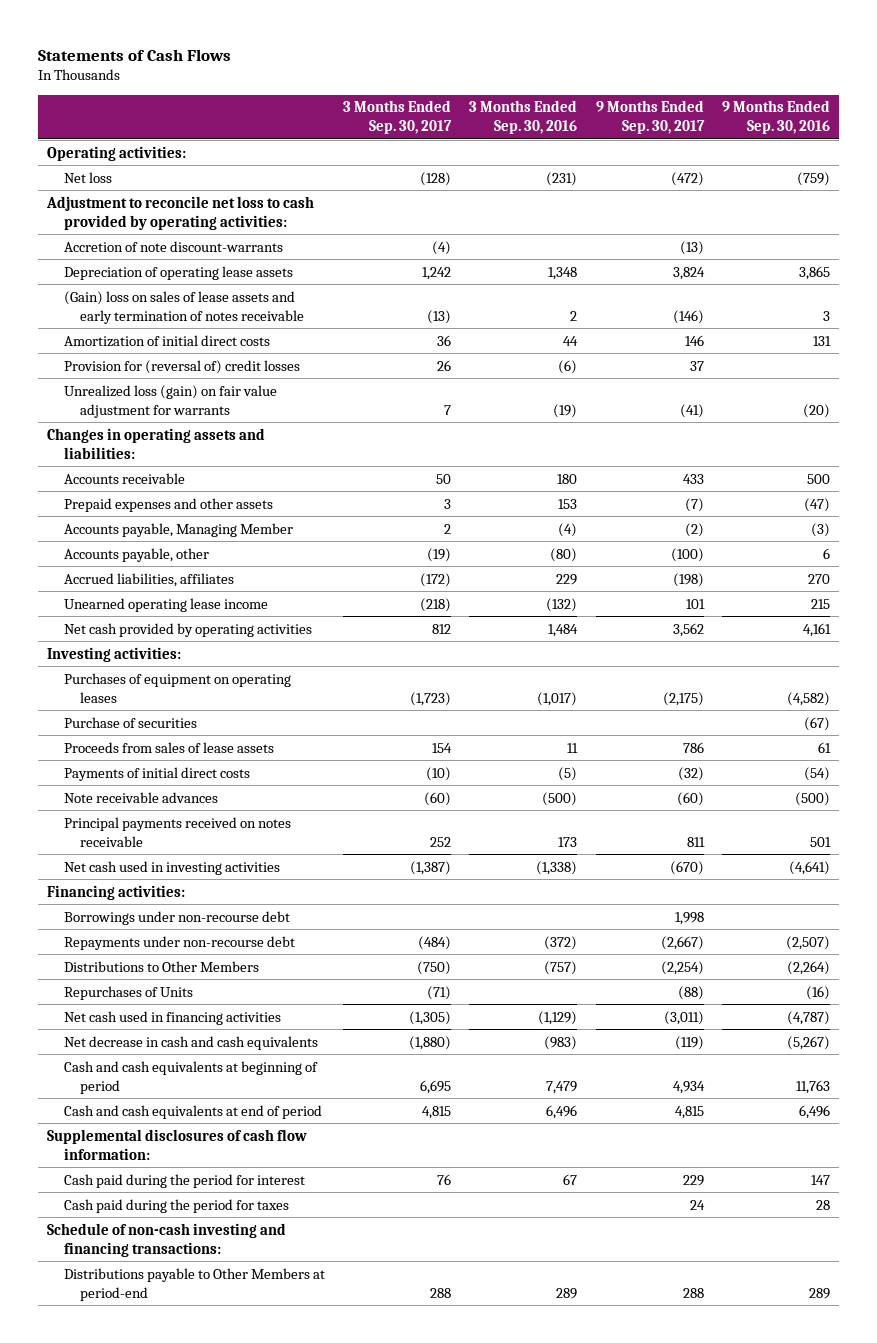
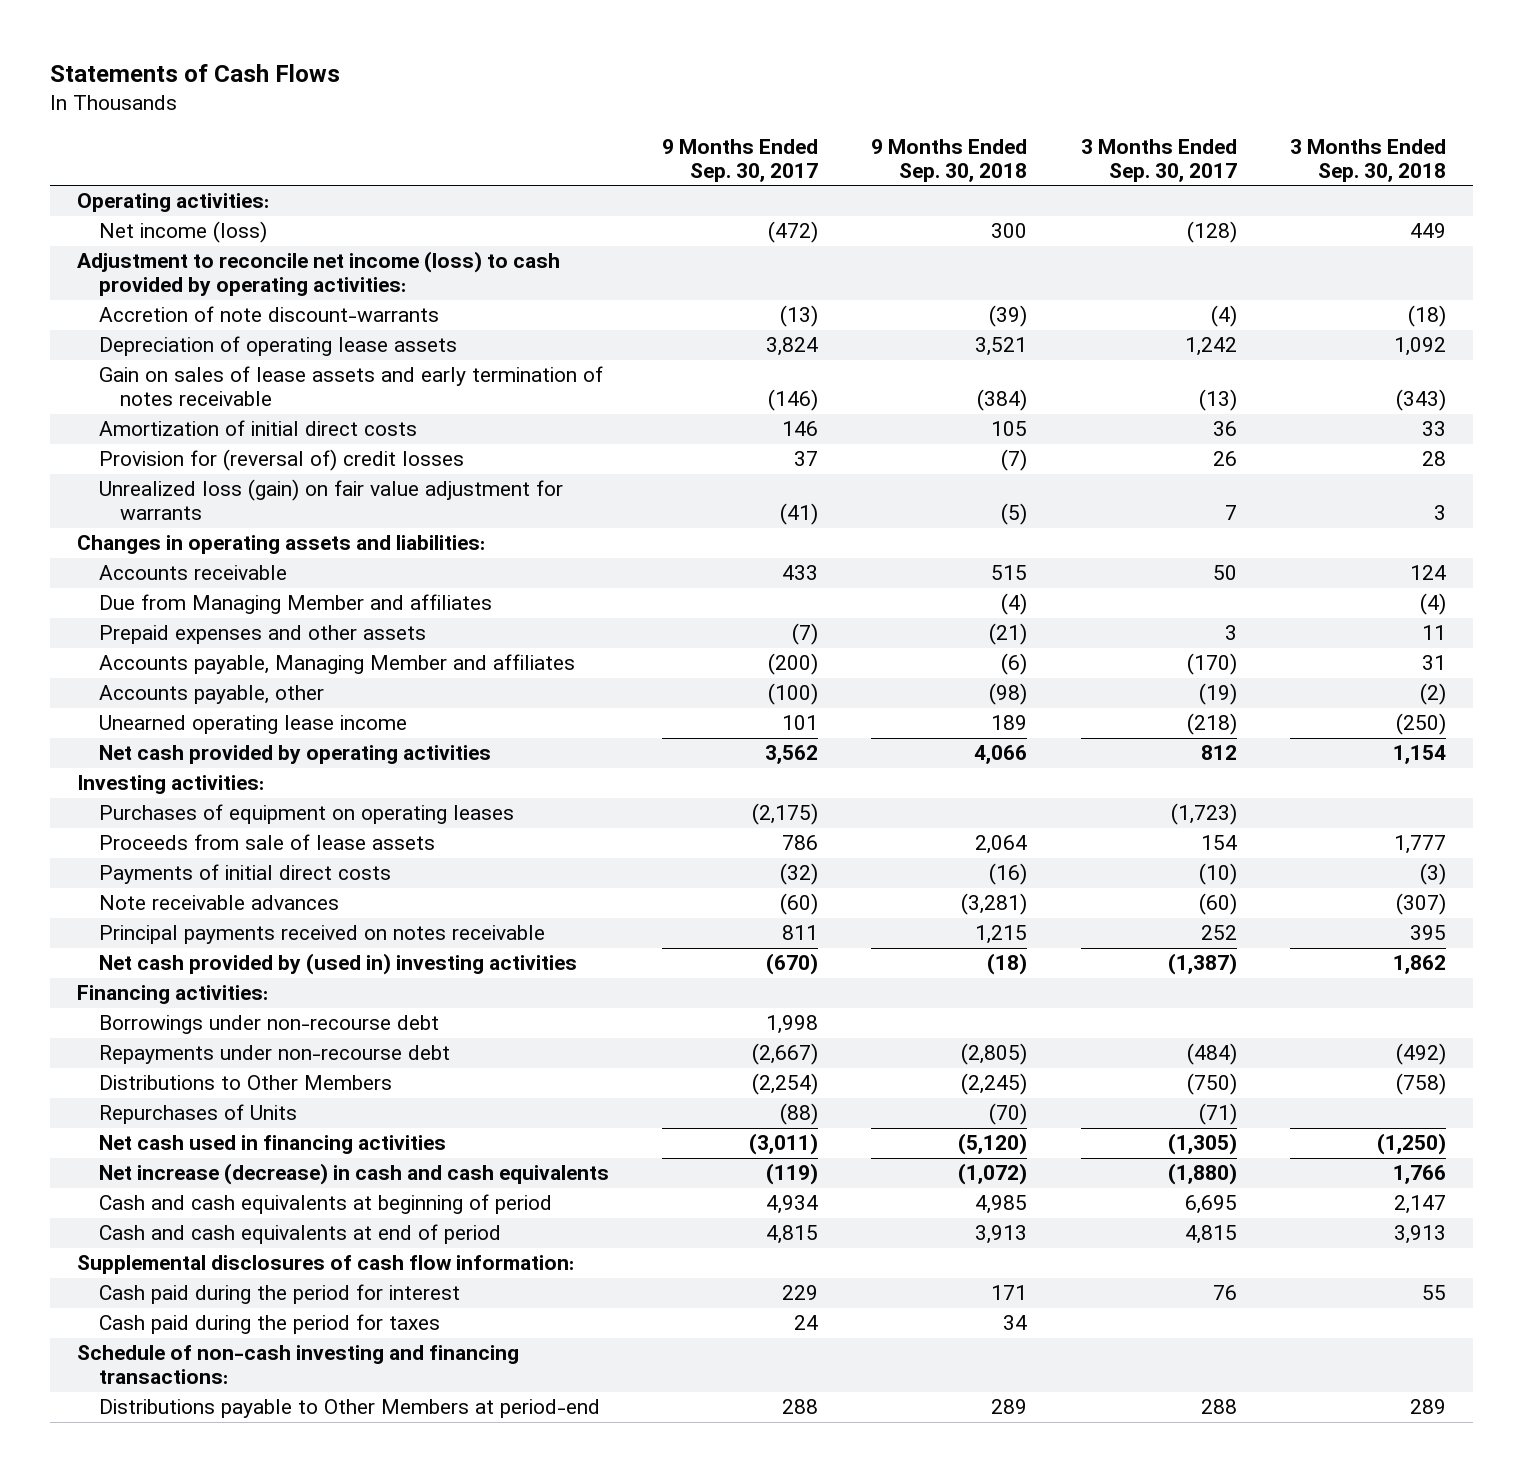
[469,100,578,135] 3 Months Ended Sep. 30, 2016 -> none
[722,100,831,135] 9 Months Ended Sep. 30, 2016 -> none
none -> [871,138,1028,182] 9 Months Ended Sep. 30, 2018
none -> [1290,138,1447,182] 3 Months Ended Sep. 30, 2018
[63,171,112,183] Net loss -> [98,221,267,244] Net income (loss)
[46,195,315,230] Adjustment to reconcile net loss to cash provided by operating activities: -> [76,251,560,297] Adjustment to reconcile net income (loss) to cash provided by operating activities:
[63,290,305,324] (Gain) loss on sales of lease assets and early termination of notes receivable -> [98,366,603,407] Gain on sales of lease assets and early termination of notes receivable
none -> [98,594,492,615] Due from Managing Member and affiliates
[63,522,293,537] Accounts payable, Managing Member -> [98,654,575,675] Accounts payable, Managing Member and affiliates
[444,523,452,534] 2 -> [1186,653,1237,676] (170)
[684,522,704,537] (2) -> [767,653,818,676] (200)
[63,572,234,587] Accrued liabilities, affiliates -> none
[63,716,197,728] Purchase of securities -> none
[63,741,274,753] Proceeds from sales of lease assets -> [98,834,435,851] Proceeds from sale of lease assets
[63,860,280,875] Net cash used in investing activities -> [98,953,577,976] Net cash provided by (used in) investing activities
[63,1035,318,1050] Net decrease in cash and cash equivalents -> [98,1163,609,1186] Net increase (decrease) in cash and cash equivalents

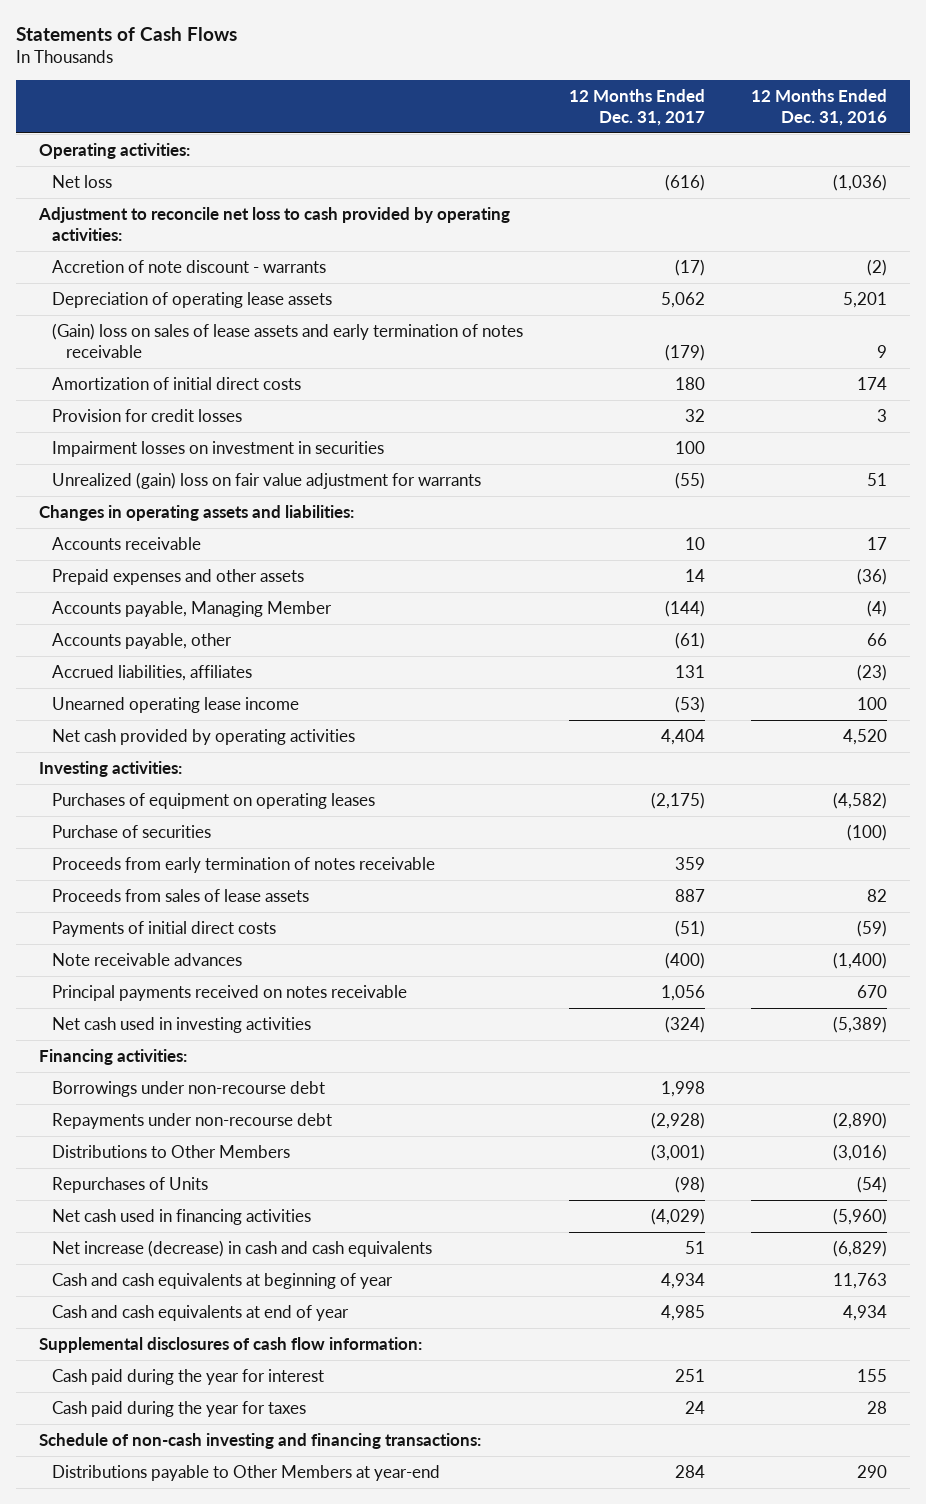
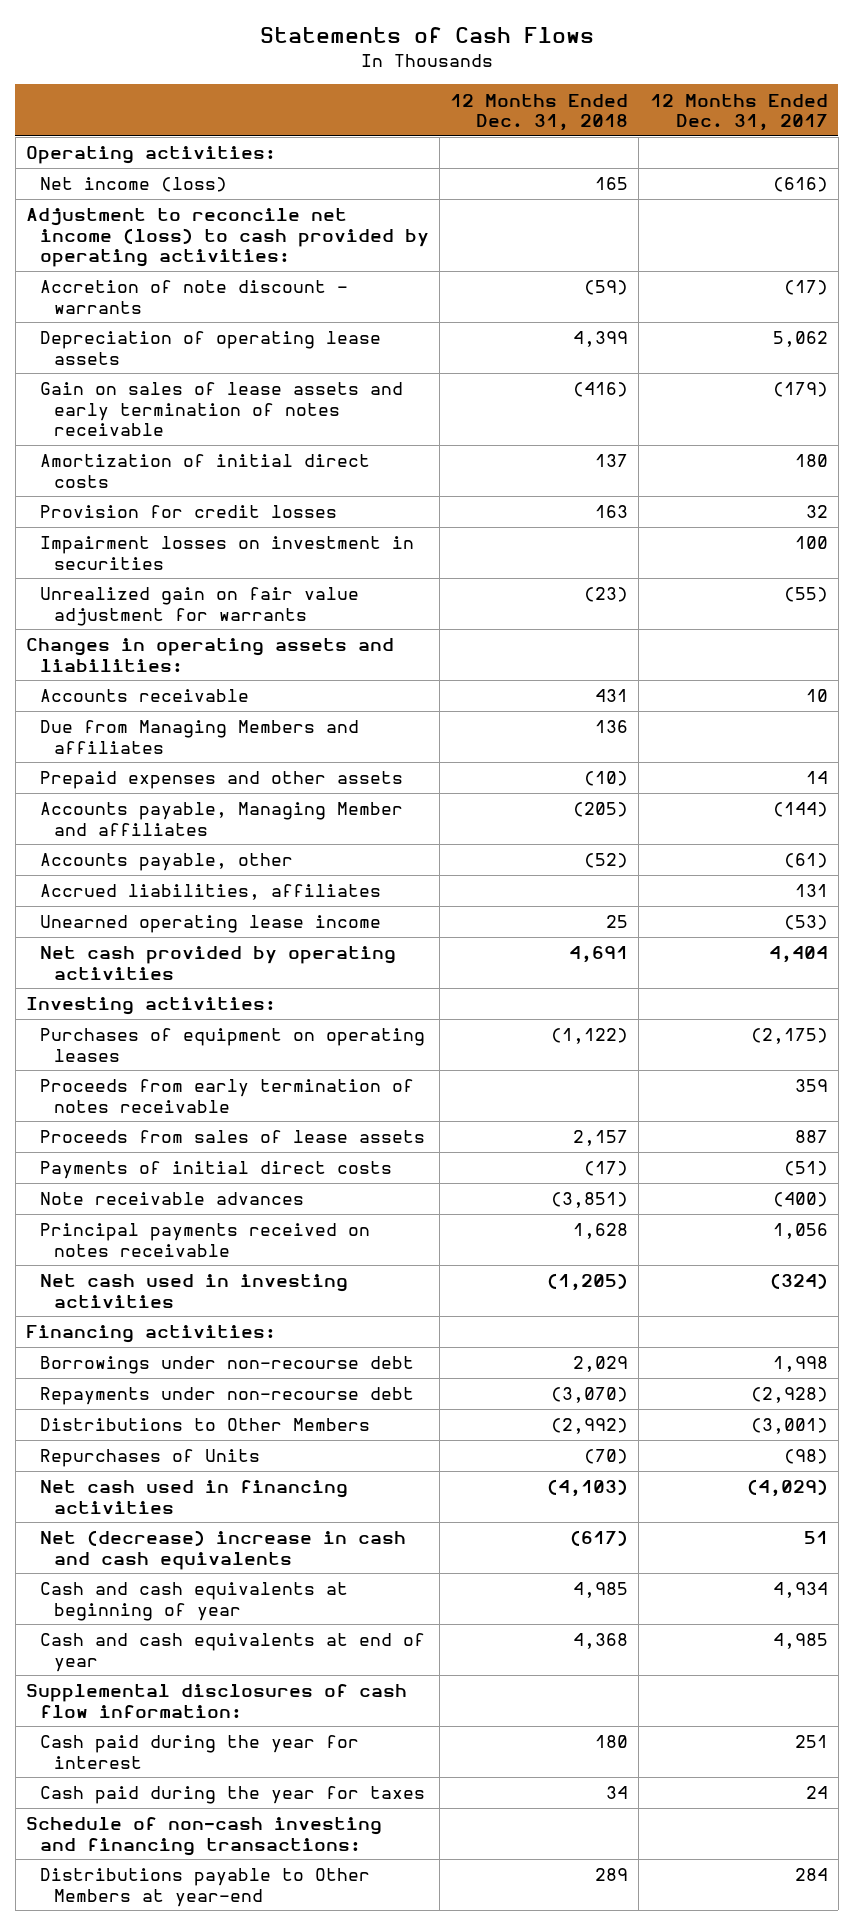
[751,88,888,126] 12 Months Ended Dec. 31, 2016 -> none
none -> [450,93,629,132] 12 Months Ended Dec. 31, 2018
[52,174,113,188] Net loss -> [40,177,228,193] Net income (loss)
[37,206,510,241] Adjustment to reconcile net loss to cash provided by operating activities: -> [25,208,430,268] Adjustment to reconcile net income (loss) to cash provided by operating activities:
[52,322,524,358] (Gain) loss on sales of lease assets and early termination of notes receivable -> [40,382,404,437] Gain on sales of lease assets and early termination of notes receivable
[52,471,482,489] Unrealized (gain) loss on fair value adjustment for warrants -> [40,587,360,626] Unrealized gain on fair value adjustment for warrants
none -> [40,720,360,754] Due from Managing Members and affiliates
[52,600,333,617] Accounts payable, Managing Member -> [40,802,404,836] Accounts payable, Managing Member and affiliates
[52,824,212,838] Purchase of securities -> none
[52,1239,433,1257] Net increase (decrease) in cash and cash equivalents -> [40,1530,407,1570] Net (decrease) increase in cash and cash equivalents

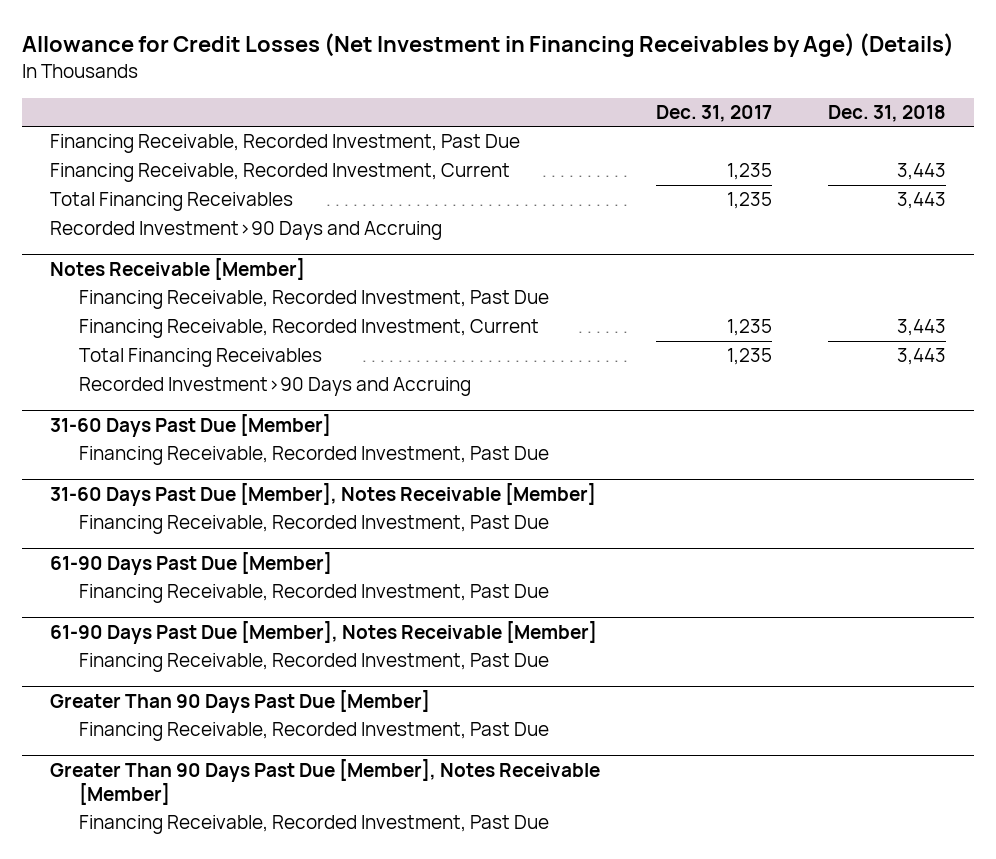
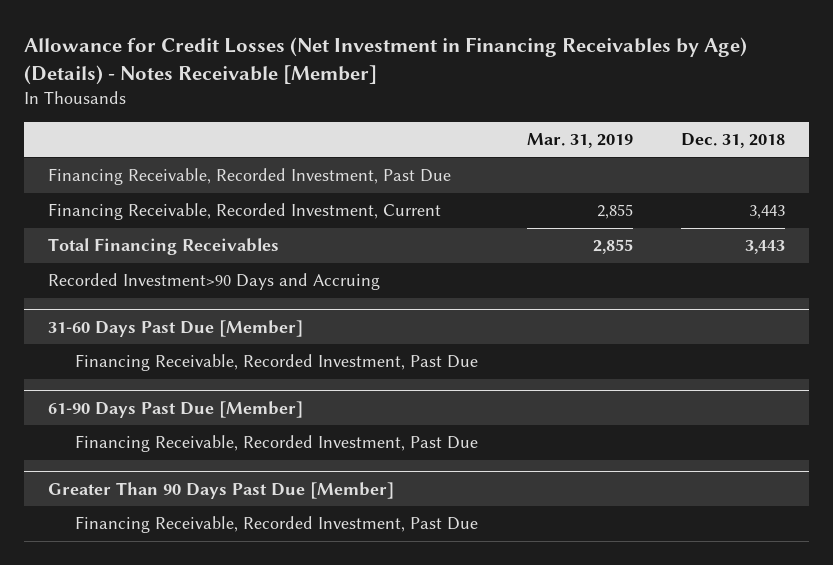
[22,33,955,58] Allowance for Credit Losses (Net Investment in Financing Receivables by Age) (Details) -> [24,36,748,85] Allowance for Credit Losses (Net Investment in Financing Receivables by Age) (Details) - Notes Receivable [Member]
[656,104,773,122] Dec. 31, 2017 -> none
none -> [526,133,633,149] Mar. 31, 2019
[50,258,306,281] Notes Receivable [Member] -> none
[79,290,550,310] Financing Receivable, Recorded Investment, Past Due -> none
[79,319,540,339] Financing Receivable, Recorded Investment, Current -> none
[79,348,323,368] Total Financing Receivables -> none
[79,377,472,397] Recorded Investment>90 Days and Accruing -> none
[50,483,597,507] 31-60 Days Past Due [Member], Notes Receivable [Member] -> none
[79,515,550,535] Financing Receivable, Recorded Investment, Past Due -> none
[50,621,598,645] 61-90 Days Past Due [Member], Notes Receivable [Member] -> none
[79,653,550,673] Financing Receivable, Recorded Investment, Past Due -> none
[50,759,601,805] Greater Than 90 Days Past Due [Member], Notes Receivable [Member] -> none
[79,815,550,835] Financing Receivable, Recorded Investment, Past Due -> none

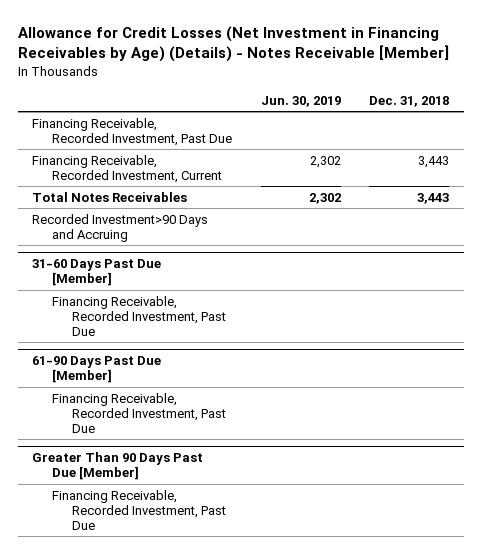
[526,133,633,149] Mar. 31, 2019 -> none
none -> [260,95,341,107] Jun. 30, 2019
[48,238,280,256] Total Financing Receivables -> [32,191,188,202] Total Notes Receivables

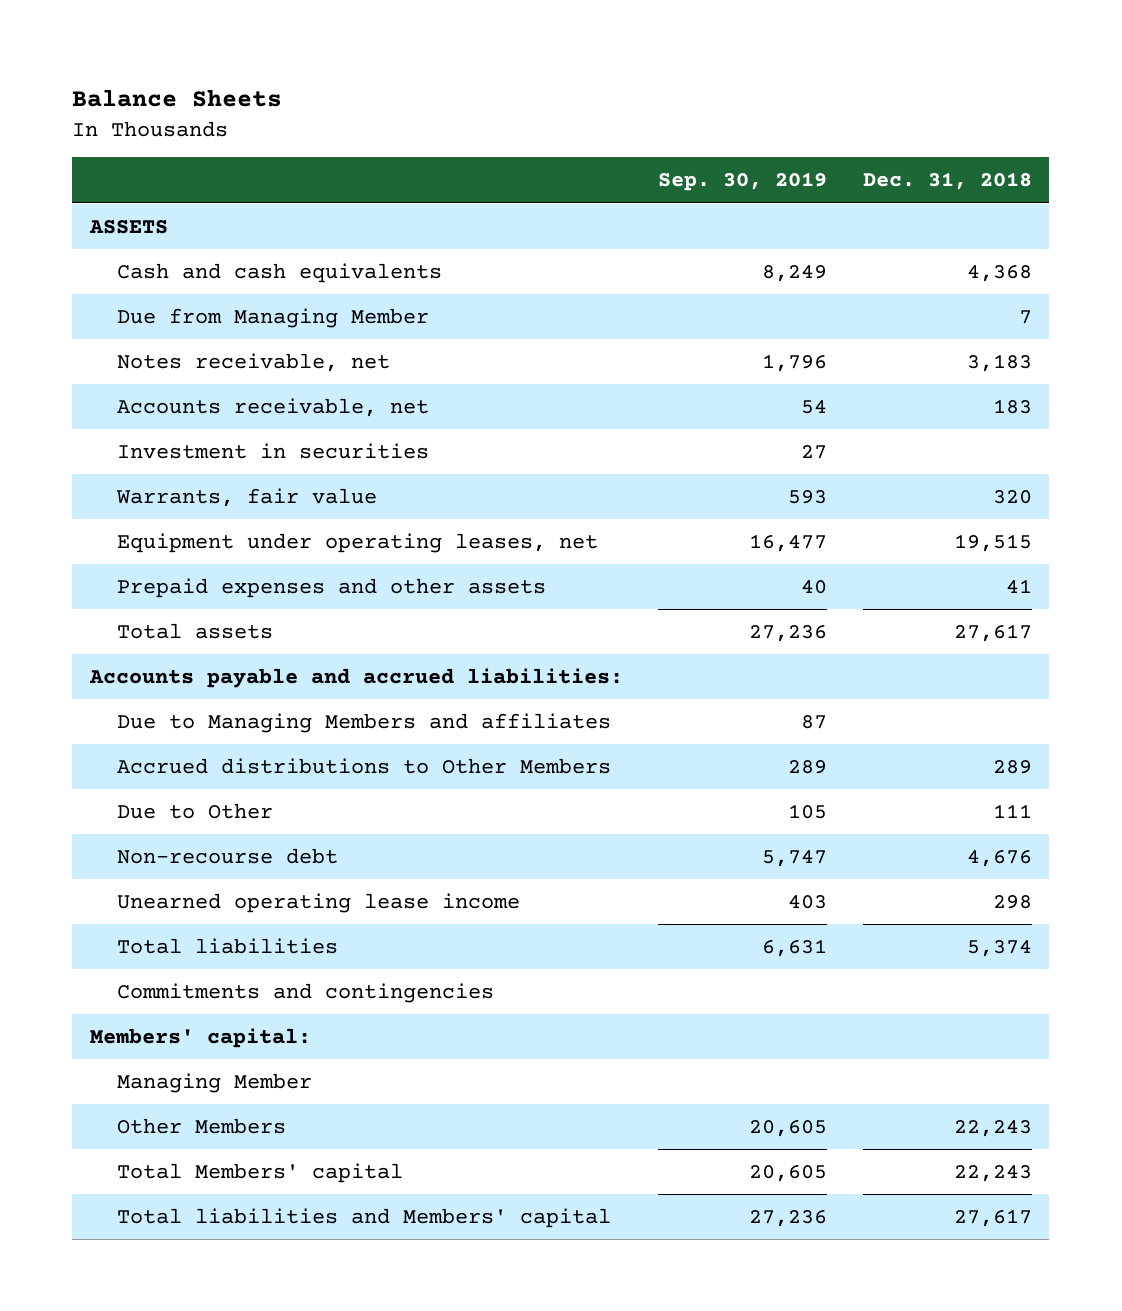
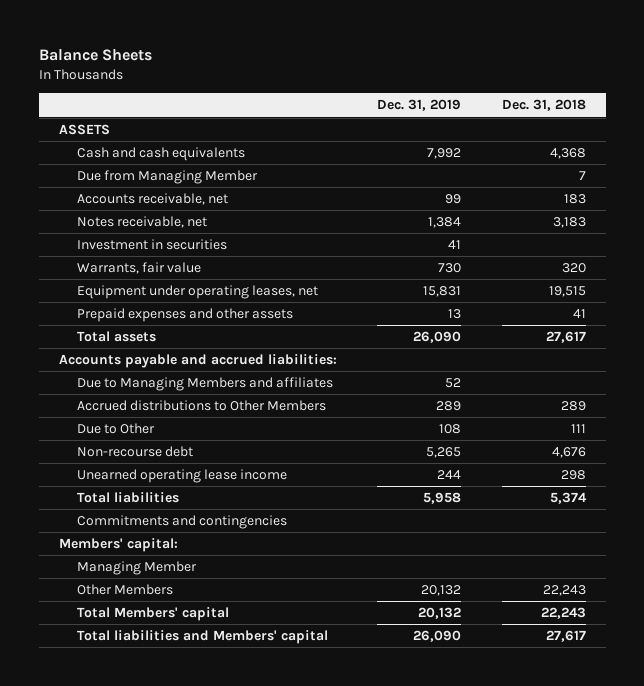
[658,172,828,192] Sep. 30, 2019 -> none
none -> [377,99,462,112] Dec. 31, 2019
[116,352,390,372] Notes receivable, net -> [76,216,207,229] Notes receivable, net

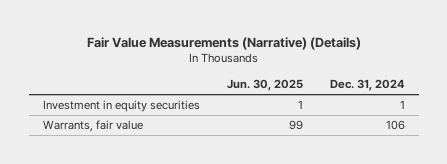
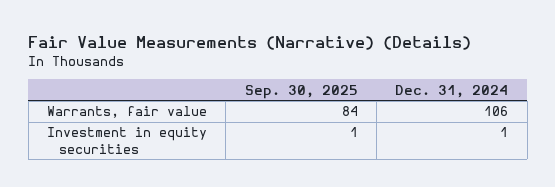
[226,79,303,92] Jun. 30, 2025 -> none
none -> [244,84,358,99] Sep. 30, 2025
[42,100,200,113] Investment in equity securities -> [46,127,207,154] Investment in equity securities

